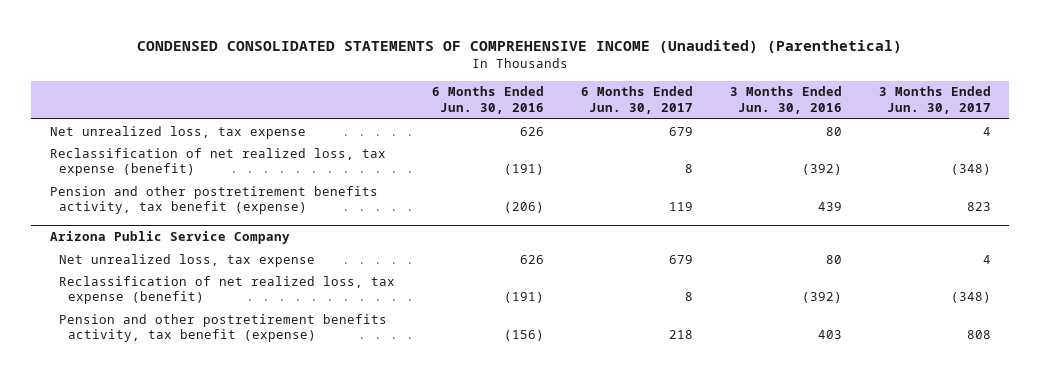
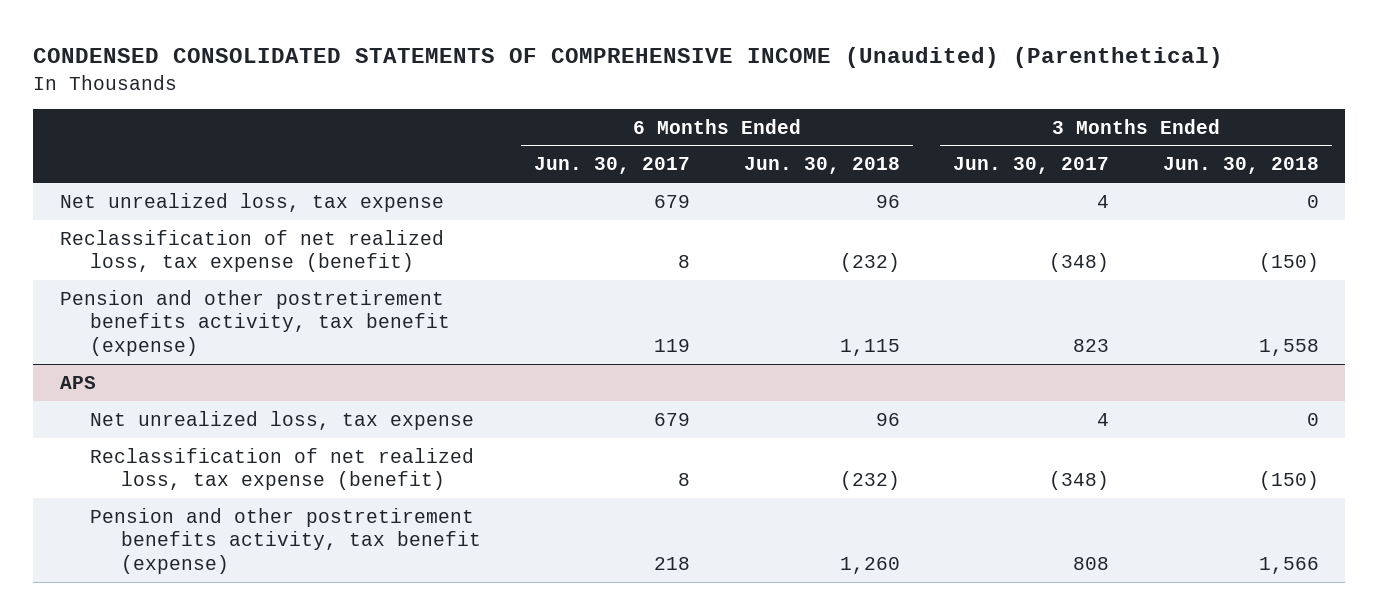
[432,86,545,115] 6 Months Ended Jun. 30, 2016 -> none
[729,86,842,115] 3 Months Ended Jun. 30, 2016 -> none
none -> [743,157,900,175] Jun. 30, 2018
none -> [1162,157,1319,175] Jun. 30, 2018
[49,231,290,245] Arizona Public Service Company -> [60,375,97,389] APS

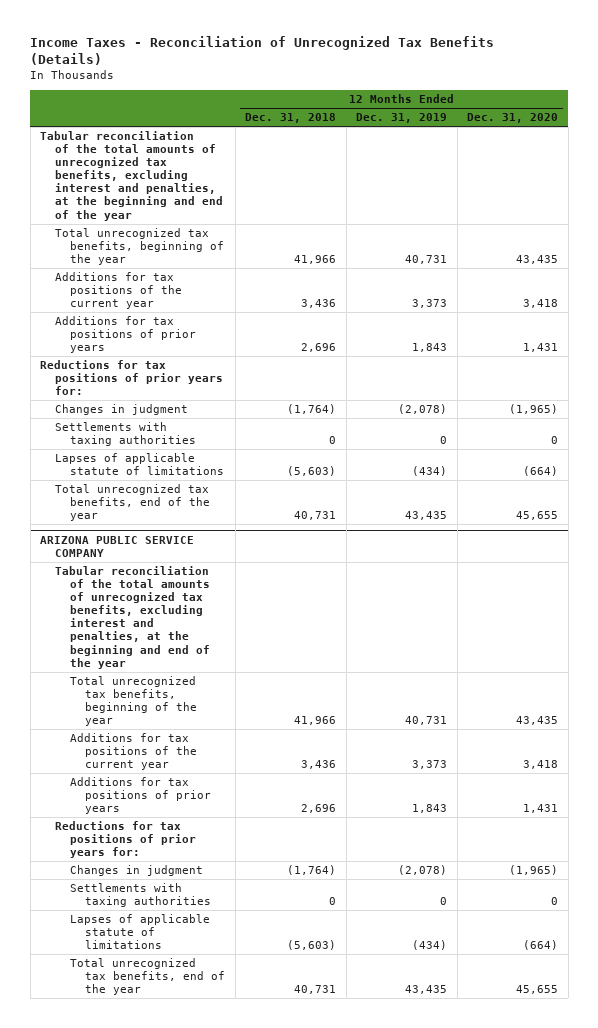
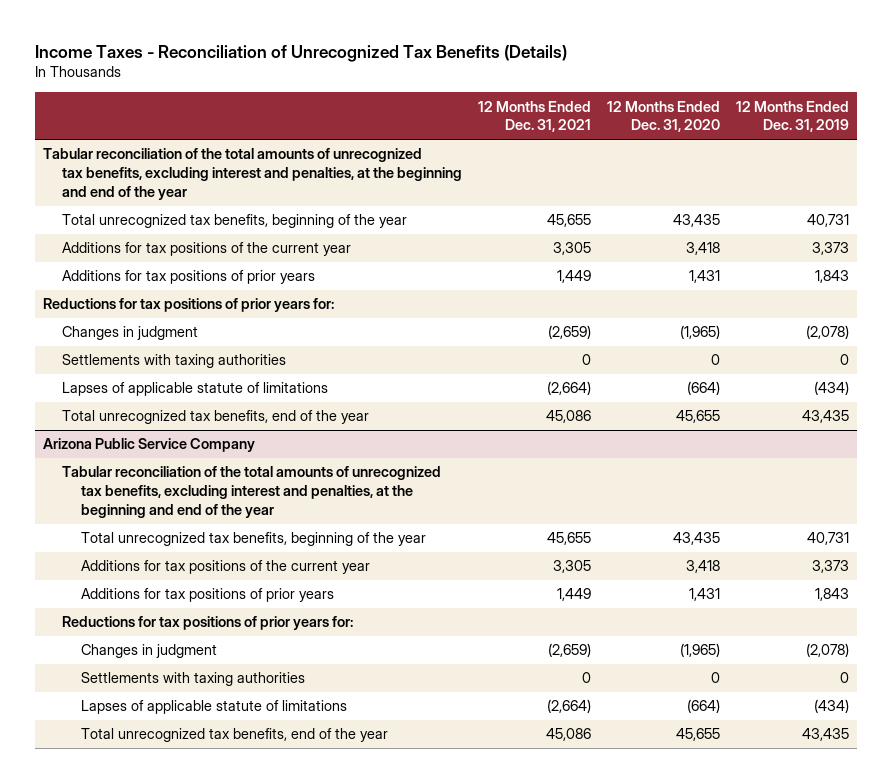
[245,113,337,124] Dec. 31, 2018 -> none
none -> [477,100,591,133] 12 Months Ended Dec. 31, 2021
[40,535,195,557] ARIZONA PUBLIC SERVICE COMPANY -> [42,438,255,453] Arizona Public Service Company

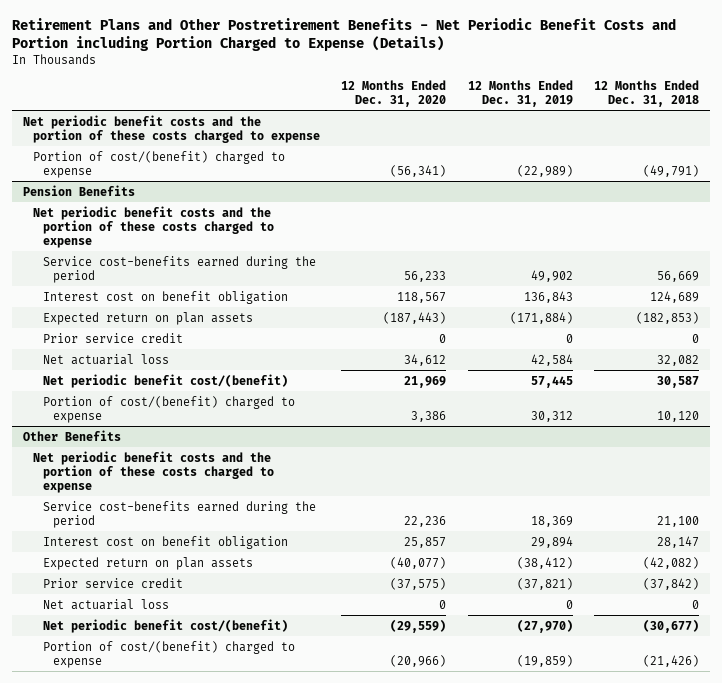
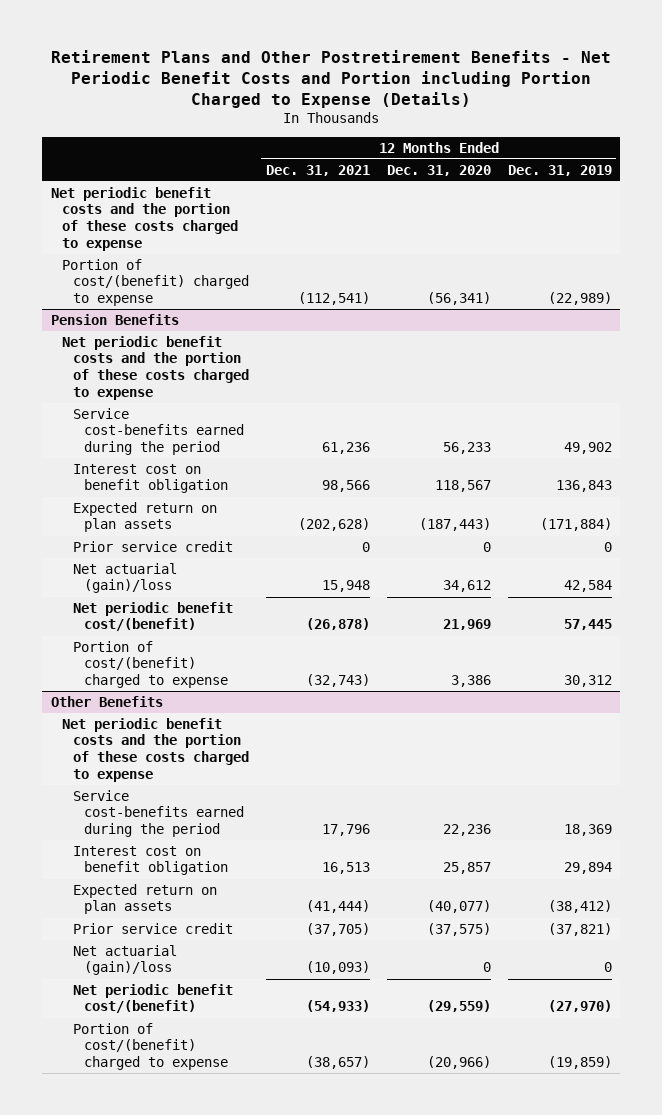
[594,79,700,107] 12 Months Ended Dec. 31, 2018 -> none
none -> [265,164,370,176] Dec. 31, 2021
[43,353,170,365] Net actuarial loss -> [72,562,177,594] Net actuarial (gain)/loss
[43,598,170,610] Net actuarial loss -> [72,944,177,976] Net actuarial (gain)/loss

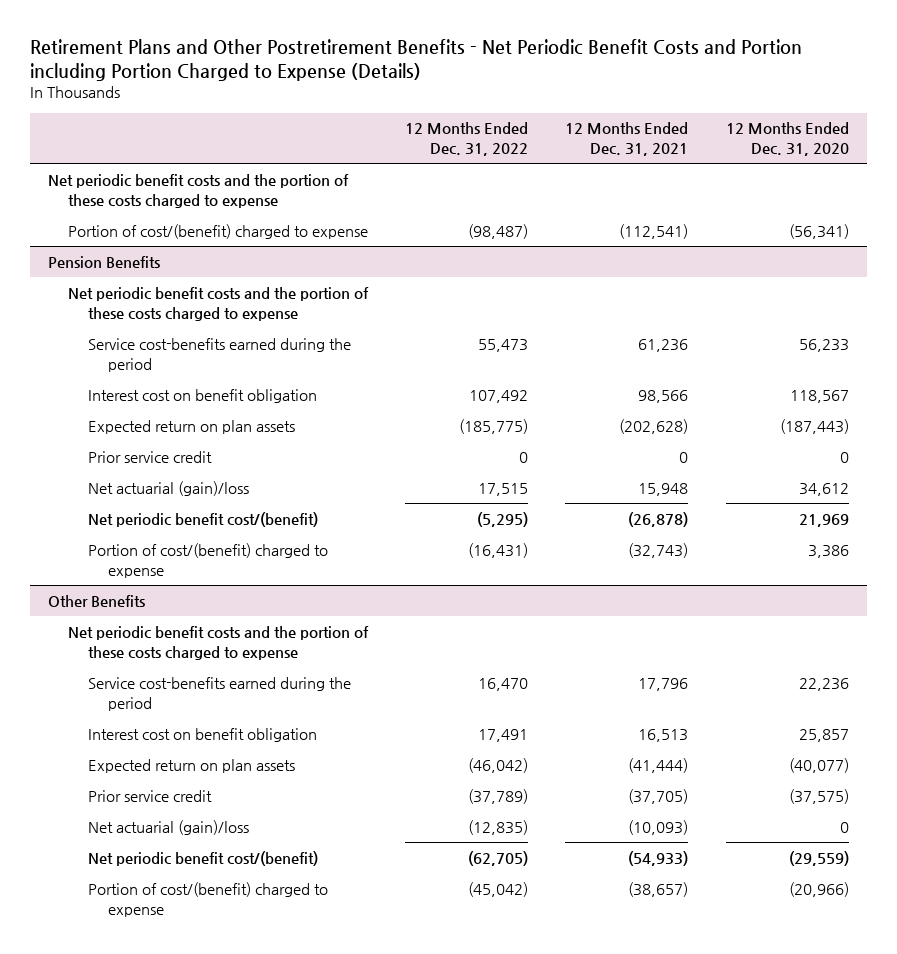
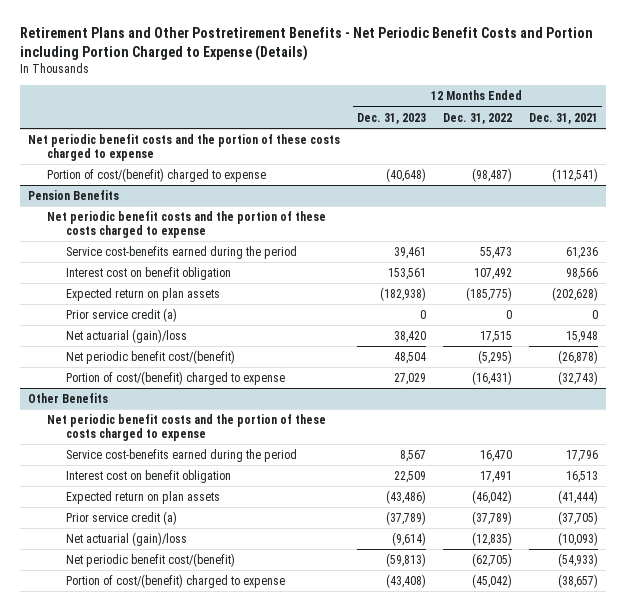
[725,122,849,157] 12 Months Ended Dec. 31, 2020 -> none
none -> [357,112,427,124] Dec. 31, 2023
[88,450,213,463] Prior service credit -> [66,307,178,322] Prior service credit (a)
[88,789,213,802] Prior service credit -> [66,510,178,525] Prior service credit (a)

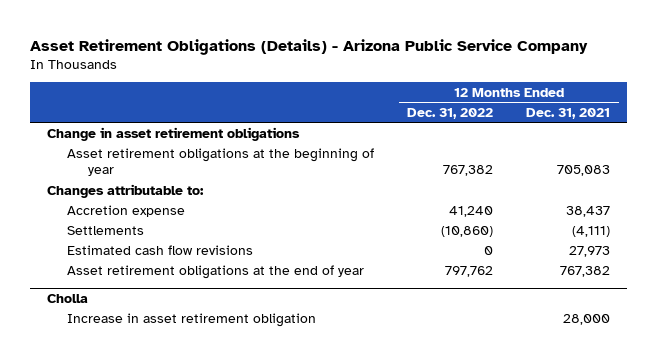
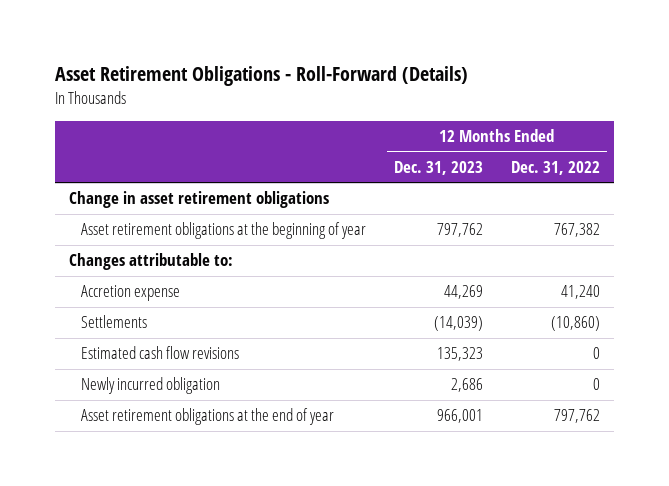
[30,38,589,55] Asset Retirement Obligations (Details) - Arizona Public Service Company -> [55,66,469,87] Asset Retirement Obligations - Roll-Forward (Details)
[526,107,611,119] Dec. 31, 2021 -> none
none -> [393,160,483,175] Dec. 31, 2023
none -> [80,377,220,395] Newly incurred obligation
[46,293,88,303] Cholla -> none
[67,312,317,327] Increase in asset retirement obligation -> none

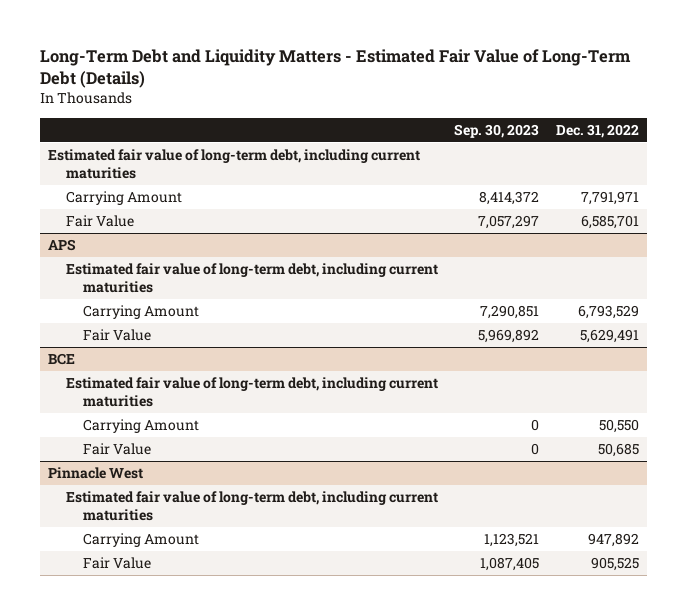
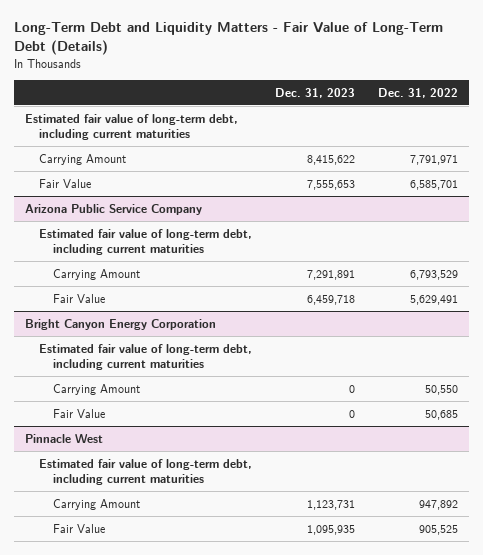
[39,49,631,89] Long-Term Debt and Liquidity Matters - Estimated Fair Value of Long-Term Debt (Details) -> [13,22,443,56] Long-Term Debt and Liquidity Matters - Fair Value of Long-Term Debt (Details)
[454,123,540,138] Sep. 30, 2023 -> none
none -> [274,87,355,98] Dec. 31, 2023
[48,239,77,252] APS -> [25,203,203,215] Arizona Public Service Company
[48,353,76,366] BCE -> [25,318,217,330] Bright Canyon Energy Corporation

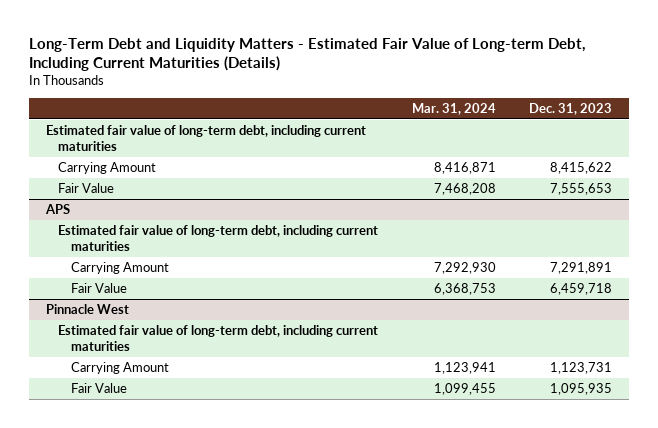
[13,22,443,56] Long-Term Debt and Liquidity Matters - Fair Value of Long-Term Debt (Details) -> [29,37,587,72] Long-Term Debt and Liquidity Matters - Estimated Fair Value of Long-term Debt, Including Current Maturities (Details)
[377,87,458,98] Dec. 31, 2022 -> none
none -> [411,102,496,115] Mar. 31, 2024
[25,203,203,215] Arizona Public Service Company -> [45,203,71,214] APS
[25,318,217,330] Bright Canyon Energy Corporation -> none
[38,343,252,370] Estimated fair value of long-term debt, including current maturities -> none
[52,383,140,395] Carrying Amount -> none
[52,408,105,418] Fair Value -> none

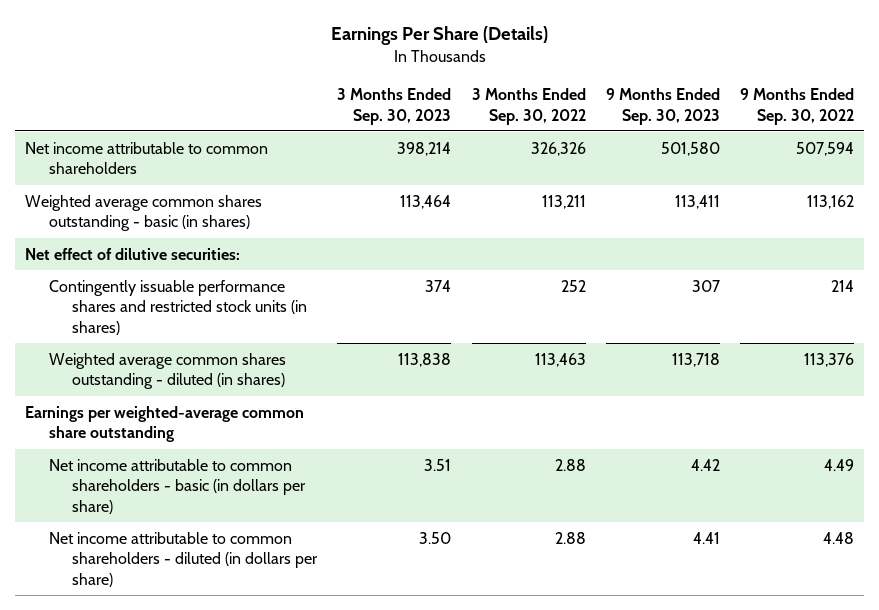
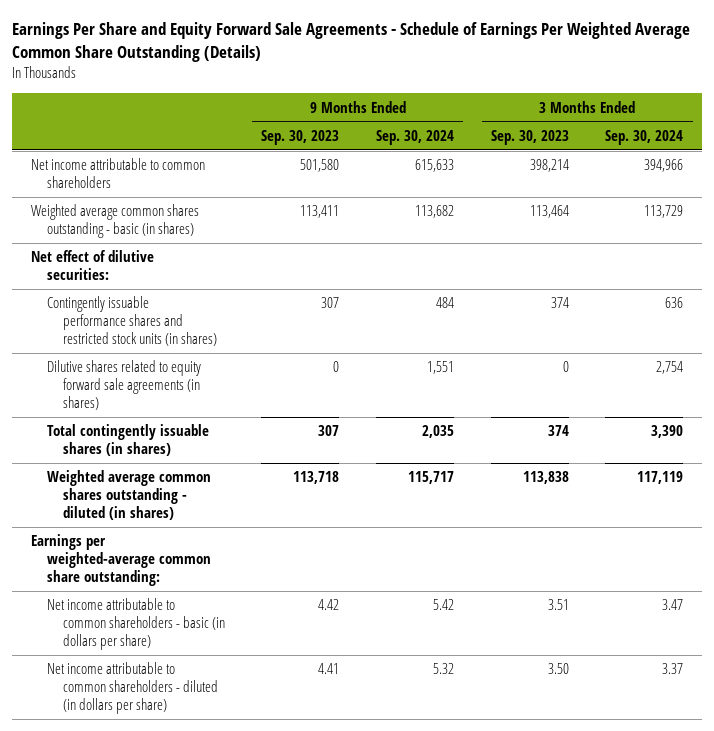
[330,26,548,46] Earnings Per Share (Details) -> [12,22,691,63] Earnings Per Share and Equity Forward Sale Agreements - Schedule of Earnings Per Weighted Average Common Share Outstanding (Details)
[471,87,586,125] 3 Months Ended Sep. 30, 2022 -> none
[740,87,855,125] 9 Months Ended Sep. 30, 2022 -> none
none -> [376,129,455,145] Sep. 30, 2024
none -> [605,129,684,145] Sep. 30, 2024
none -> [46,360,201,410] Dilutive shares related to equity forward sale agreements (in shares)
none -> [46,424,209,457] Total contingently issuable shares (in shares)
[25,405,305,443] Earnings per weighted-average common share outstanding -> [30,534,211,586] Earnings per weighted-average common share outstanding:

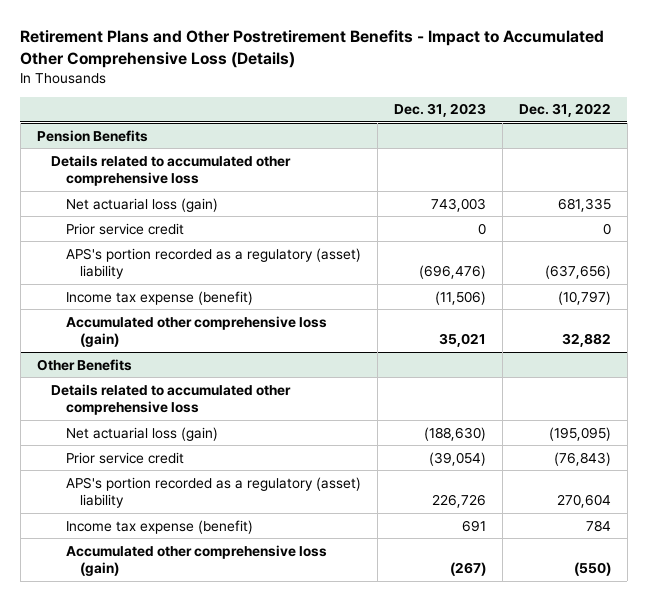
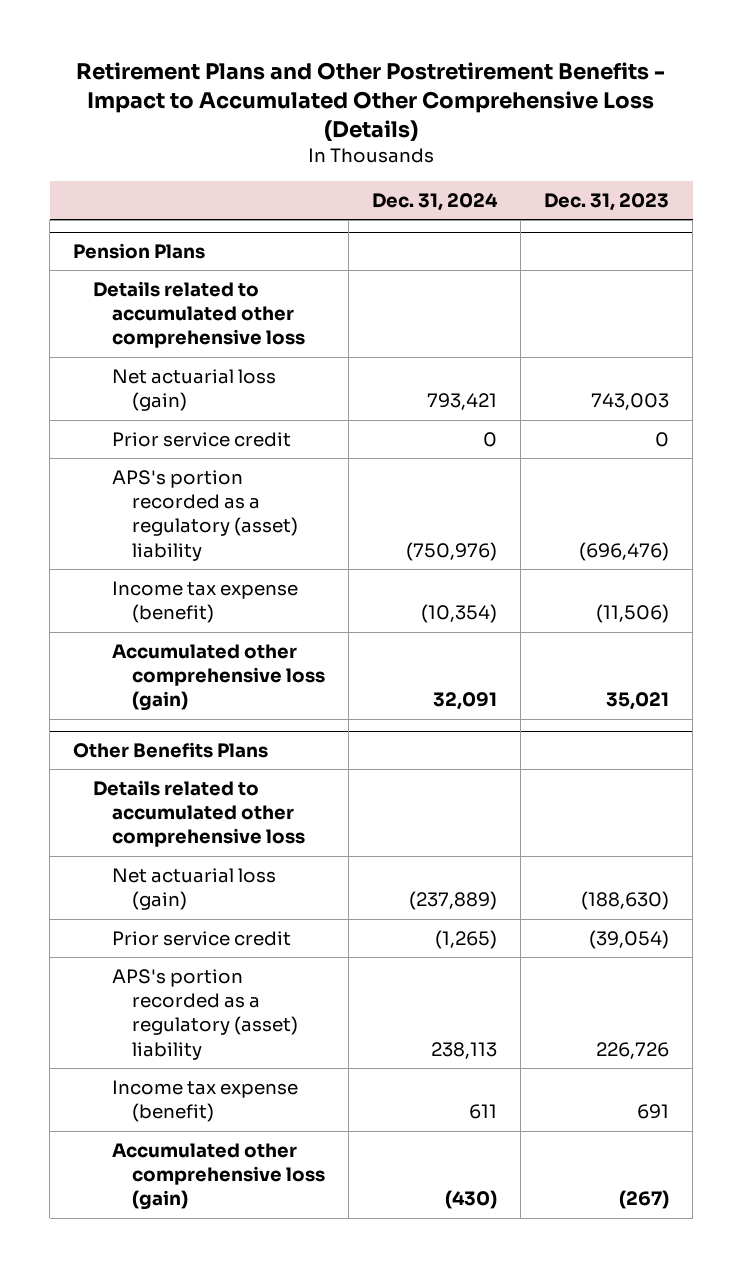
[518,103,611,118] Dec. 31, 2022 -> none
none -> [372,193,499,212] Dec. 31, 2024
[36,129,148,142] Pension Benefits -> [73,243,206,260] Pension Plans
[36,358,132,371] Other Benefits -> [73,742,269,759] Other Benefits Plans

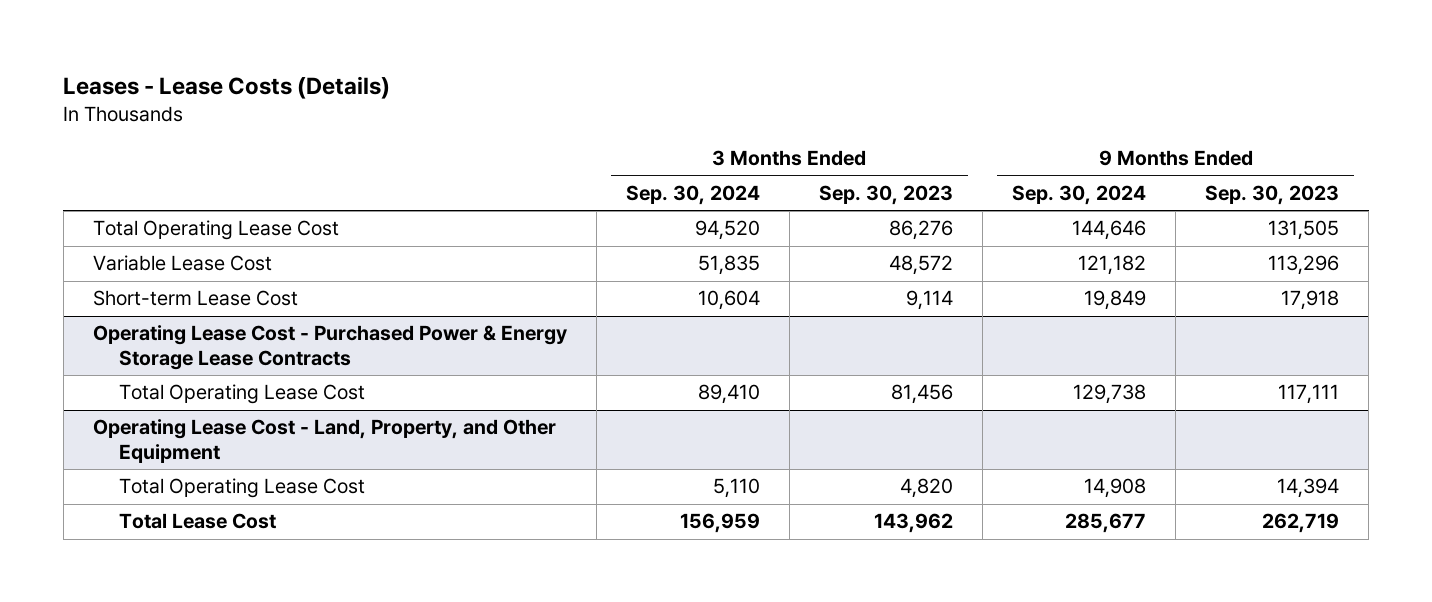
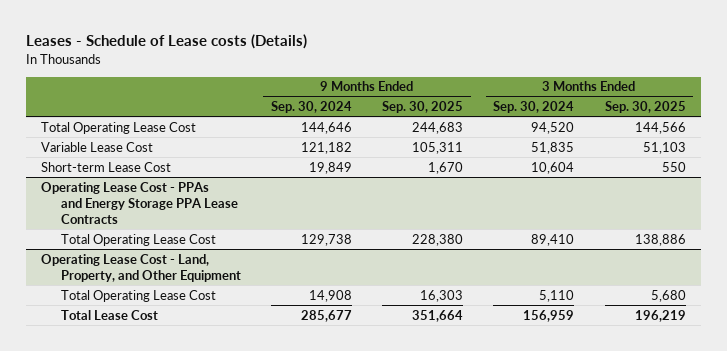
[63,76,391,100] Leases - Lease Costs (Details) -> [25,34,307,50] Leases - Schedule of Lease costs (Details)
[819,184,954,205] Sep. 30, 2023 -> none
[1205,184,1340,205] Sep. 30, 2023 -> none
none -> [382,101,464,114] Sep. 30, 2025
none -> [604,101,686,114] Sep. 30, 2025
[92,325,567,370] Operating Lease Cost - Purchased Power & Energy Storage Lease Contracts -> [41,181,238,225] Operating Lease Cost - PPAs and Energy Storage PPA Lease Contracts

